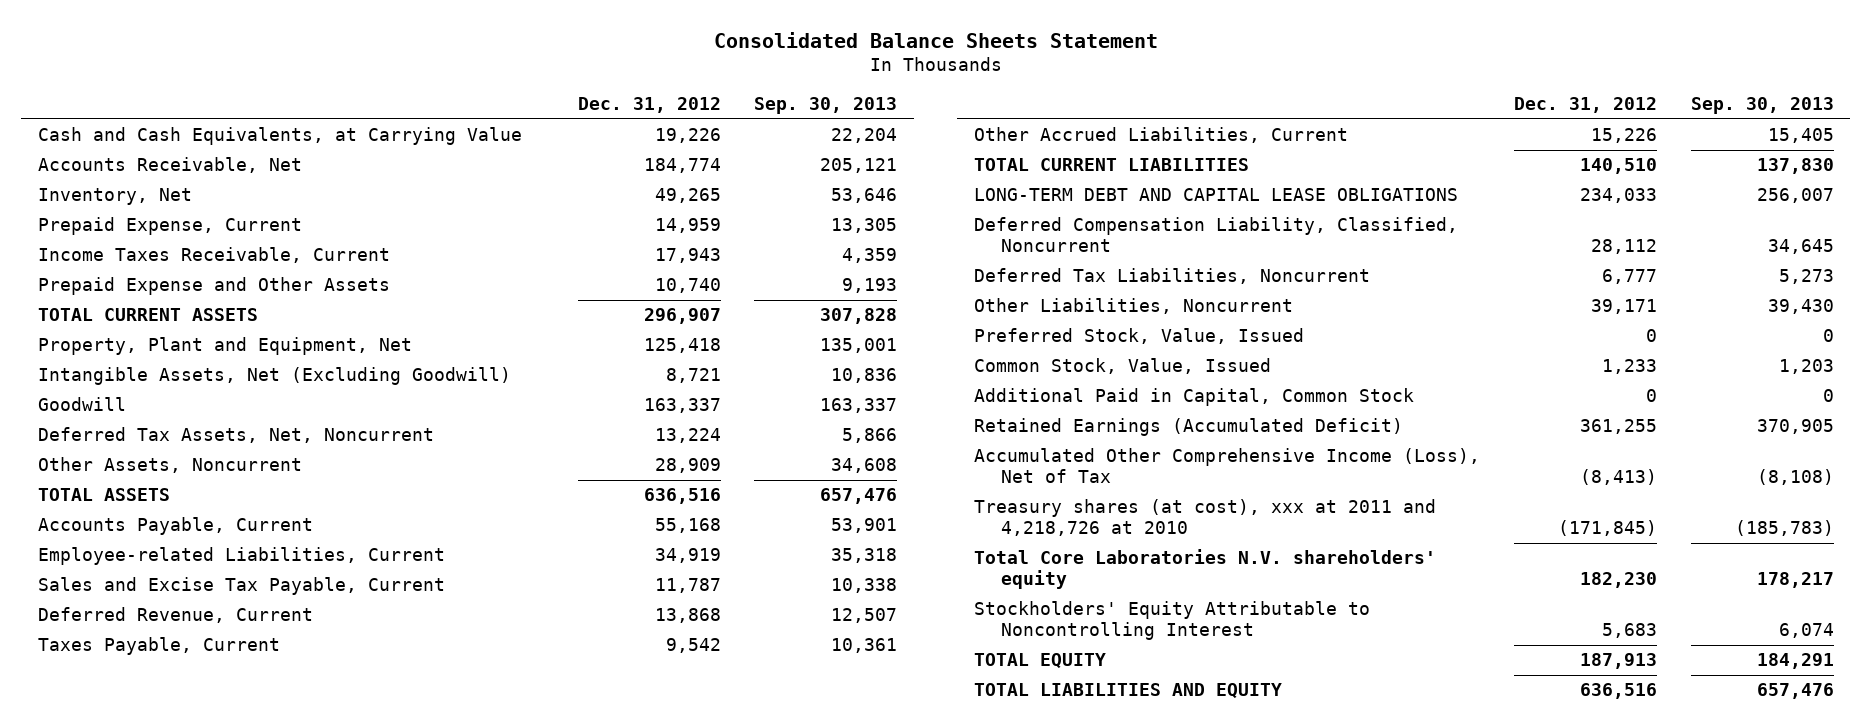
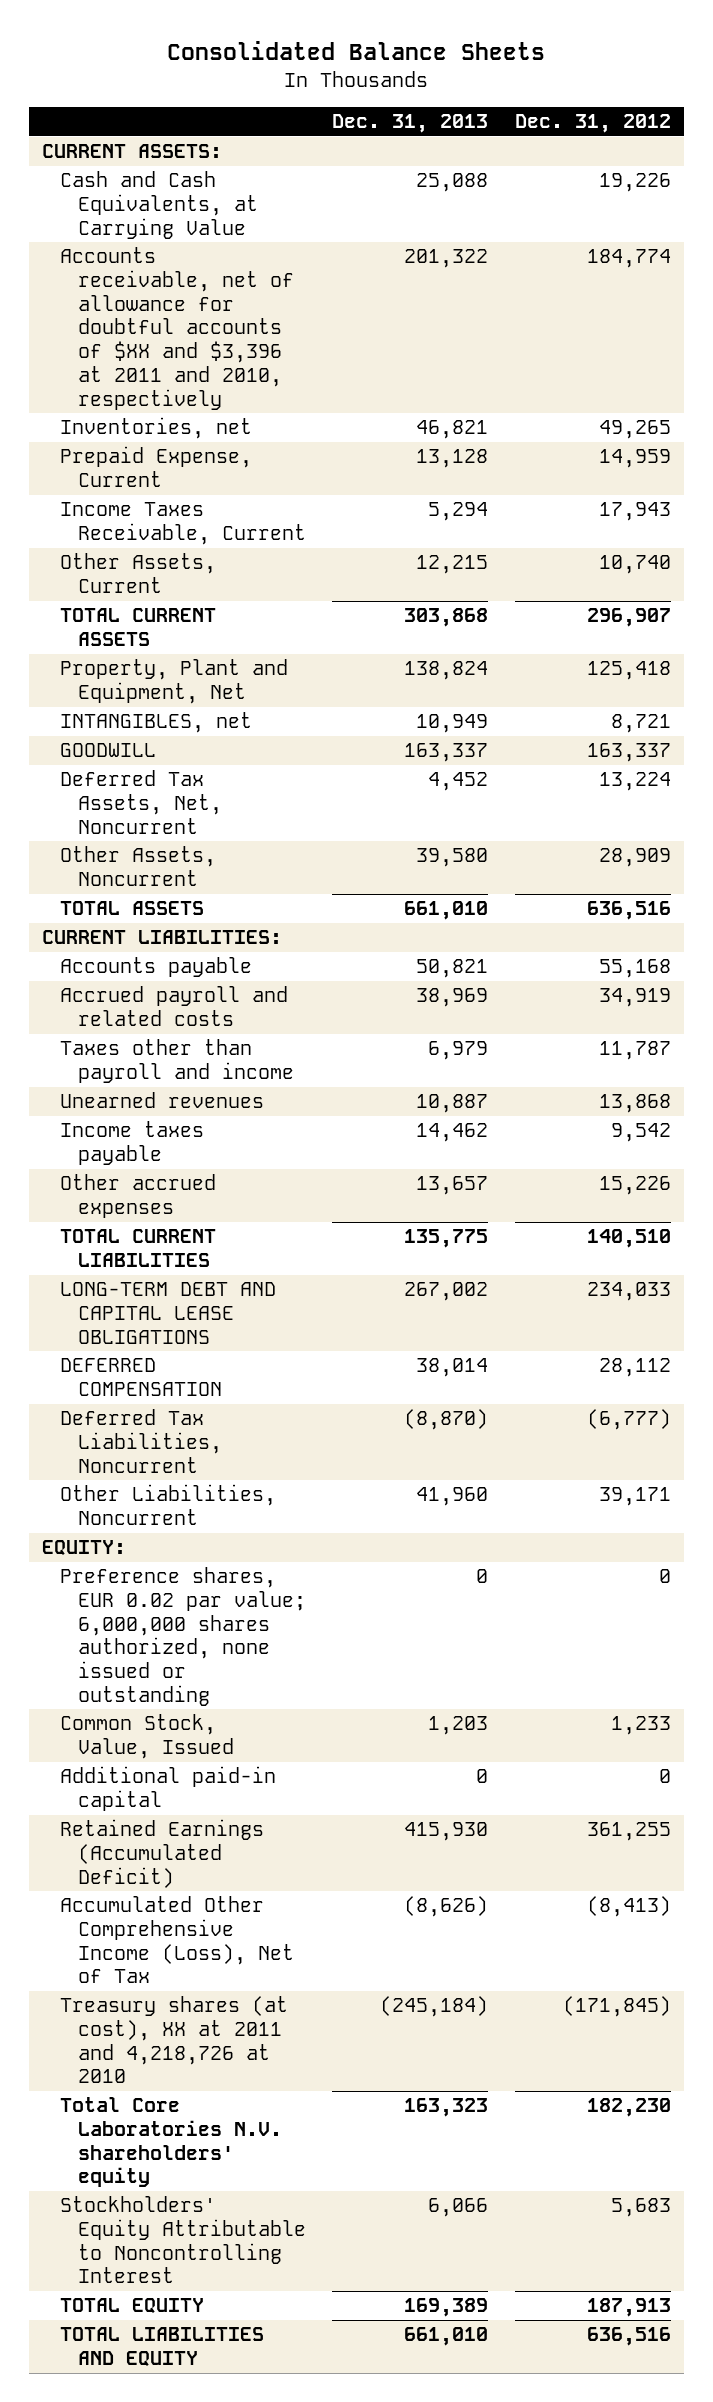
[713,32,1158,49] Consolidated Balance Sheets Statement -> [167,40,546,60] Consolidated Balance Sheets
[754,97,898,115] Sep. 30, 2013 -> none
none -> [332,114,489,134] Dec. 31, 2013
none -> [41,144,222,159] CURRENT ASSETS:
[38,157,303,174] Accounts Receivable, Net -> [59,247,295,410] Accounts receivable, net of allowance for doubtful accounts of $XX and $3,396 at 2011 and 2010, respectively
[38,188,193,206] Inventory, Net -> [59,417,252,440] Inventories, net
[38,277,391,296] Prepaid Expense and Other Assets -> [59,553,216,594] Other Assets, Current
[38,367,512,386] Intangible Assets, Net (Excluding Goodwill) -> [59,712,252,734] INTANGIBLES, net
[38,397,127,412] Goodwill -> [59,743,156,758] GOODWILL
none -> [41,930,282,945] CURRENT LIABILITIES:
[38,517,314,536] Accounts Payable, Current -> [59,957,252,978] Accounts payable
[38,547,446,566] Employee-related Liabilities, Current -> [59,986,288,1027] Accrued payroll and related costs
[38,577,446,596] Sales and Excise Tax Payable, Current -> [59,1039,295,1084] Taxes other than payroll and income
[38,607,314,624] Deferred Revenue, Current -> [59,1092,264,1109] Unearned revenues
[38,637,281,656] Taxes Payable, Current -> [59,1121,204,1166] Income taxes payable
[974,127,1349,144] Other Accrued Liabilities, Current -> [59,1174,216,1219] Other accrued expenses
[974,217,1459,252] Deferred Compensation Liability, Classified, Noncurrent -> [59,1358,223,1397] DEFERRED COMPENSATION
[1601,269,1657,285] 6,777 -> [586,1409,671,1431] (6,777)
none -> [41,1540,126,1556] EQUITY:
[974,328,1305,345] Preferred Stock, Value, Issued -> [59,1567,307,1706] Preference shares, EUR 0.02 par value; 6,000,000 shares authorized, none issued or outstanding
[974,388,1415,407] Additional Paid in Capital, Common Stock -> [59,1766,276,1812] Additional paid-in capital
[974,499,1437,536] Treasury shares (at cost), xxx at 2011 and 4,218,726 at 2010 -> [59,1996,288,2084] Treasury shares (at cost), XX at 2011 and 4,218,726 at 2010

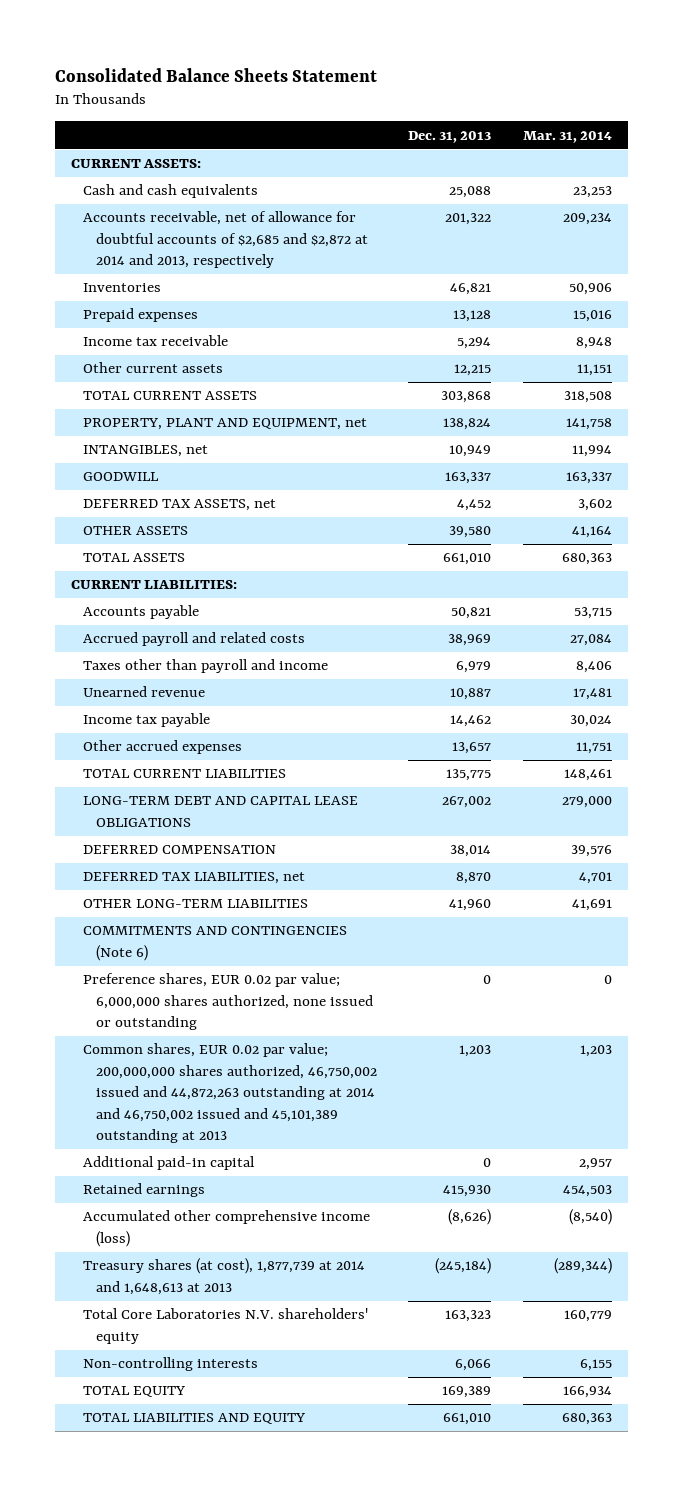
[167,40,546,60] Consolidated Balance Sheets -> [55,67,378,82] Consolidated Balance Sheets Statement
[514,114,671,134] Dec. 31, 2012 -> none
none -> [523,130,613,143] Mar. 31, 2014
[59,171,259,239] Cash and Cash Equivalents, at Carrying Value -> [83,184,259,199] Cash and cash equivalents
[59,247,295,410] Accounts receivable, net of allowance for doubtful accounts of $XX and $3,396 at 2011 and 2010, respectively -> [83,211,368,269] Accounts receivable, net of allowance for doubtful accounts of $2,685 and $2,872 at 2014 and 2013, respectively
[59,417,252,440] Inventories, net -> [83,283,162,293] Inventories
[59,446,252,488] Prepaid Expense, Current -> [83,308,199,323] Prepaid expenses
[59,502,307,546] Income Taxes Receivable, Current -> [83,335,229,347] Income tax receivable
[59,553,216,594] Other Assets, Current -> [83,362,224,374] Other current assets
[59,659,288,705] Property, Plant and Equipment, Net -> [83,418,368,431] PROPERTY, PLANT AND EQUIPMENT, net
[59,770,223,834] Deferred Tax Assets, Net, Noncurrent -> [83,499,277,512] DEFERRED TAX ASSETS, net
[59,846,216,887] Other Assets, Noncurrent -> [83,526,189,536] OTHER ASSETS
[59,1092,264,1109] Unearned revenues -> [83,686,206,698] Unearned revenue
[59,1121,204,1166] Income taxes payable -> [83,713,211,728] Income tax payable
[41,1540,126,1556] EQUITY: -> none
[59,1409,223,1473] Deferred Tax Liabilities, Noncurrent -> [83,872,306,885] DEFERRED TAX LIABILITIES, net
[404,1409,489,1431] (8,870) -> [456,872,492,885] 8,870
[59,1484,276,1526] Other Liabilities, Noncurrent -> [83,899,309,909] OTHER LONG-TERM LIABILITIES
none -> [83,926,348,961] COMMITMENTS AND CONTINGENCIES (Note 6)
[59,1714,235,1760] Common Stock, Value, Issued -> [83,1043,377,1144] Common shares, EUR 0.02 par value; 200,000,000 shares authorized, 46,750,002 issued and 44,872,263 outstanding at 2014 and 46,750,002 issued and 45,101,389 outstanding at 2013
[59,1819,264,1888] Retained Earnings (Accumulated Deficit) -> [83,1183,206,1198] Retained earnings
[59,1896,295,1984] Accumulated Other Comprehensive Income (Loss), Net of Tax -> [83,1210,371,1247] Accumulated other comprehensive income (loss)
[59,1996,288,2084] Treasury shares (at cost), XX at 2011 and 4,218,726 at 2010 -> [83,1258,366,1295] Treasury shares (at cost), 1,877,739 at 2014 and 1,648,613 at 2013
[59,2196,307,2284] Stockholders' Equity Attributable to Noncontrolling Interest -> [83,1357,259,1372] Non-controlling interests

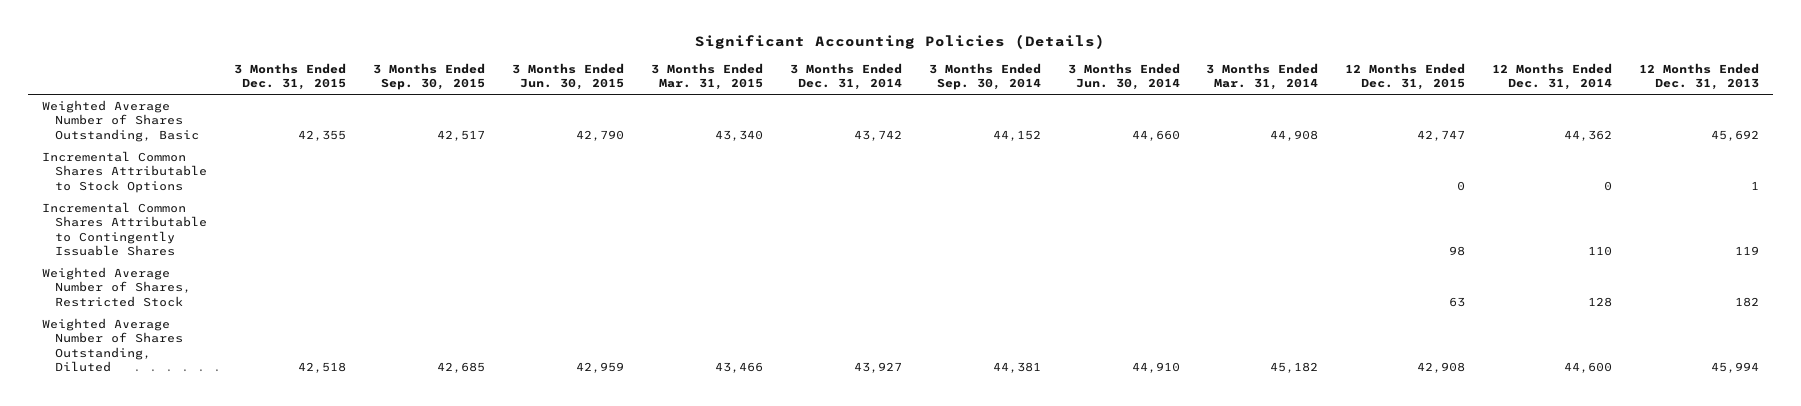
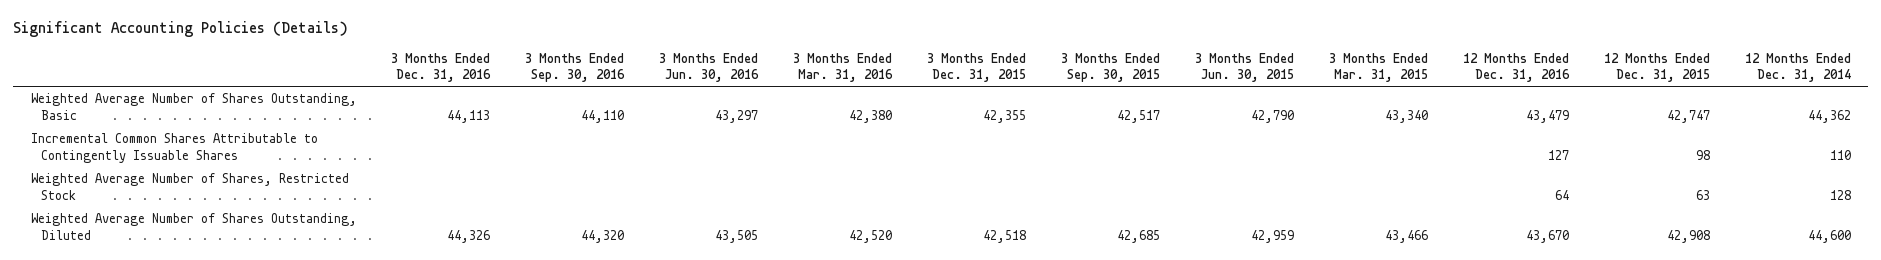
[789,62,902,91] 3 Months Ended Dec. 31, 2014 -> none
[928,62,1041,91] 3 Months Ended Sep. 30, 2014 -> none
[1067,62,1180,91] 3 Months Ended Jun. 30, 2014 -> none
[1206,62,1319,91] 3 Months Ended Mar. 31, 2014 -> none
[1639,62,1760,91] 12 Months Ended Dec. 31, 2013 -> none
none -> [391,52,492,83] 3 Months Ended Dec. 31, 2016
none -> [525,52,626,83] 3 Months Ended Sep. 30, 2016
none -> [659,52,760,83] 3 Months Ended Jun. 30, 2016
none -> [793,52,894,83] 3 Months Ended Mar. 31, 2016
none -> [1462,52,1570,83] 12 Months Ended Dec. 31, 2016
[41,150,208,193] Incremental Common Shares Attributable to Stock Options -> none

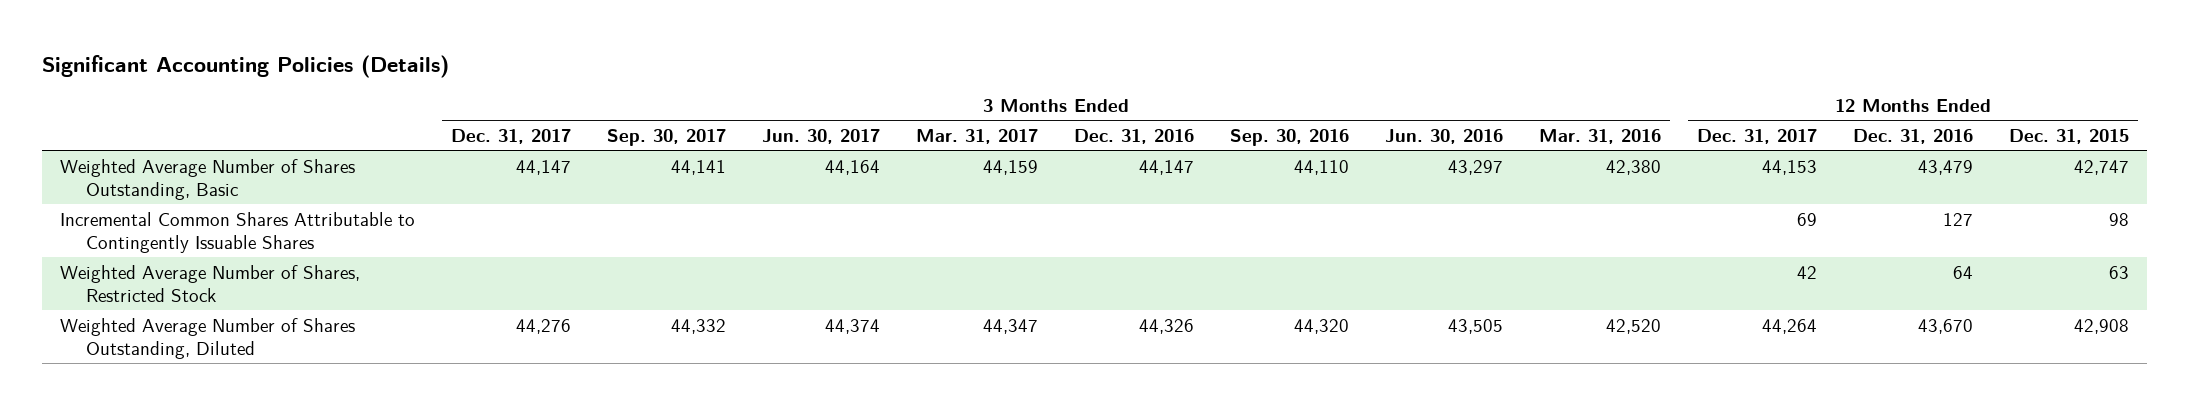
[927,52,1027,83] 3 Months Ended Dec. 31, 2015 -> none
[1061,52,1161,83] 3 Months Ended Sep. 30, 2015 -> none
[1194,52,1294,83] 3 Months Ended Jun. 30, 2015 -> none
[1328,52,1428,83] 3 Months Ended Mar. 31, 2015 -> none
[1744,52,1851,83] 12 Months Ended Dec. 31, 2014 -> none
none -> [451,128,572,144] Dec. 31, 2017
none -> [607,128,727,146] Sep. 30, 2017
none -> [762,128,881,144] Jun. 30, 2017
none -> [916,128,1039,144] Mar. 31, 2017
none -> [1697,128,1818,144] Dec. 31, 2017
[447,109,491,123] 44,113 -> [1139,159,1195,175] 44,147

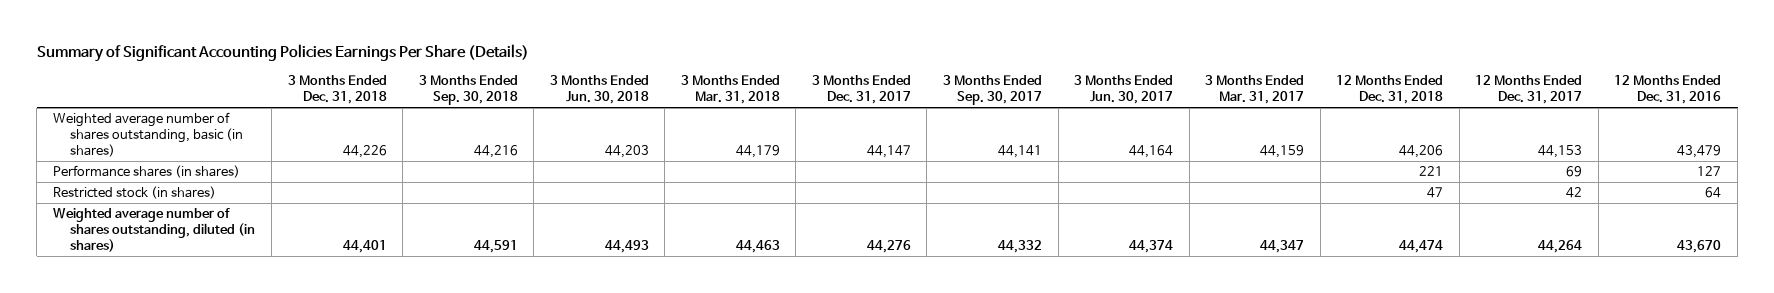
[42,54,450,78] Significant Accounting Policies (Details) -> [36,43,529,62] Summary of Significant Accounting Policies Earnings Per Share (Details)
[1074,128,1195,144] Dec. 31, 2016 -> none
[1230,128,1350,146] Sep. 30, 2016 -> none
[1385,128,1504,144] Jun. 30, 2016 -> none
[1539,128,1662,144] Mar. 31, 2016 -> none
[2008,128,2129,144] Dec. 31, 2015 -> none
none -> [287,75,387,105] 3 Months Ended Dec. 31, 2018
none -> [418,75,518,106] 3 Months Ended Sep. 30, 2018
none -> [549,75,649,105] 3 Months Ended Jun. 30, 2018
none -> [680,75,780,105] 3 Months Ended Mar. 31, 2018
none -> [1336,75,1444,105] 12 Months Ended Dec. 31, 2018
[60,158,356,200] Weighted Average Number of Shares Outstanding, Basic -> [52,112,244,158] Weighted average number of shares outstanding, basic (in shares)
[60,211,416,253] Incremental Common Shares Attributable to Contingently Issuable Shares -> [52,165,240,179] Performance shares (in shares)
[60,264,361,302] Weighted Average Number of Shares, Restricted Stock -> [52,186,216,200] Restricted stock (in shares)
[60,317,356,359] Weighted Average Number of Shares Outstanding, Diluted -> [52,208,256,253] Weighted average number of shares outstanding, diluted (in shares)

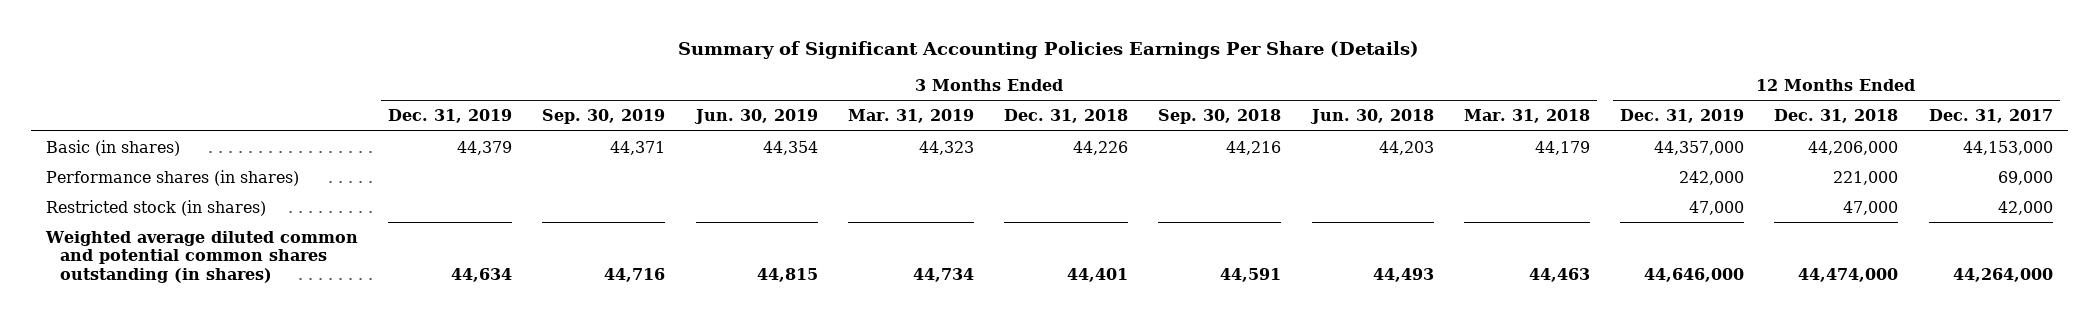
[811,75,911,105] 3 Months Ended Dec. 31, 2017 -> none
[942,75,1042,106] 3 Months Ended Sep. 30, 2017 -> none
[1074,75,1174,105] 3 Months Ended Jun. 30, 2017 -> none
[1205,75,1305,105] 3 Months Ended Mar. 31, 2017 -> none
[1614,75,1722,105] 12 Months Ended Dec. 31, 2016 -> none
none -> [388,109,513,124] Dec. 31, 2019
none -> [542,109,666,125] Sep. 30, 2019
none -> [693,109,818,125] Jun. 30, 2019
none -> [847,109,974,124] Mar. 31, 2019
none -> [1620,109,1745,124] Dec. 31, 2019
[52,112,244,158] Weighted average number of shares outstanding, basic (in shares) -> [45,139,180,156] Basic (in shares)
[1399,145,1444,159] 44,206 -> [1808,140,1899,155] 44,206,000
[1538,145,1583,159] 44,153 -> [1962,140,2053,155] 44,153,000
[1419,166,1444,177] 221 -> [1833,170,1899,185] 221,000
[1566,166,1583,178] 69 -> [1997,170,2053,185] 69,000
[1427,187,1444,199] 47 -> [1843,200,1899,215] 47,000
[1566,187,1583,199] 42 -> [1997,200,2053,215] 42,000
[52,208,256,253] Weighted average number of shares outstanding, diluted (in shares) -> [44,230,358,283] Weighted average diluted common and potential common shares outstanding (in shares)
[1399,240,1444,254] 44,474 -> [1798,267,1899,282] 44,474,000
[1538,240,1583,254] 44,264 -> [1952,267,2053,282] 44,264,000

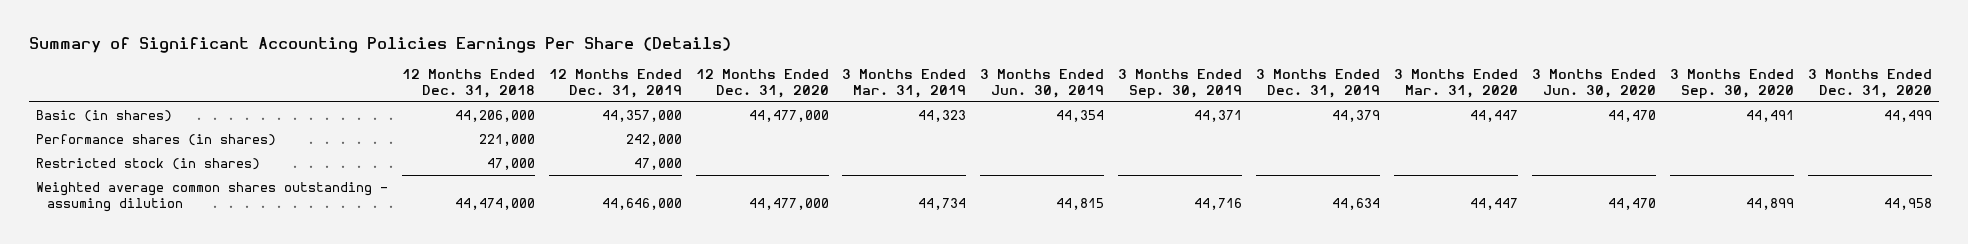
[1004,109,1129,124] Dec. 31, 2018 -> none
[1158,109,1282,125] Sep. 30, 2018 -> none
[1309,109,1434,125] Jun. 30, 2018 -> none
[1463,109,1590,124] Mar. 31, 2018 -> none
[1928,109,2053,124] Dec. 31, 2017 -> none
none -> [695,69,829,98] 12 Months Ended Dec. 31, 2020
none -> [1394,69,1519,98] 3 Months Ended Mar. 31, 2020
none -> [1532,69,1657,98] 3 Months Ended Jun. 30, 2020
none -> [1669,69,1794,99] 3 Months Ended Sep. 30, 2020
none -> [1807,69,1932,98] 3 Months Ended Dec. 31, 2020
[44,230,358,283] Weighted average diluted common and potential common shares outstanding (in shares) -> [35,181,388,212] Weighted average common shares outstanding - assuming dilution

